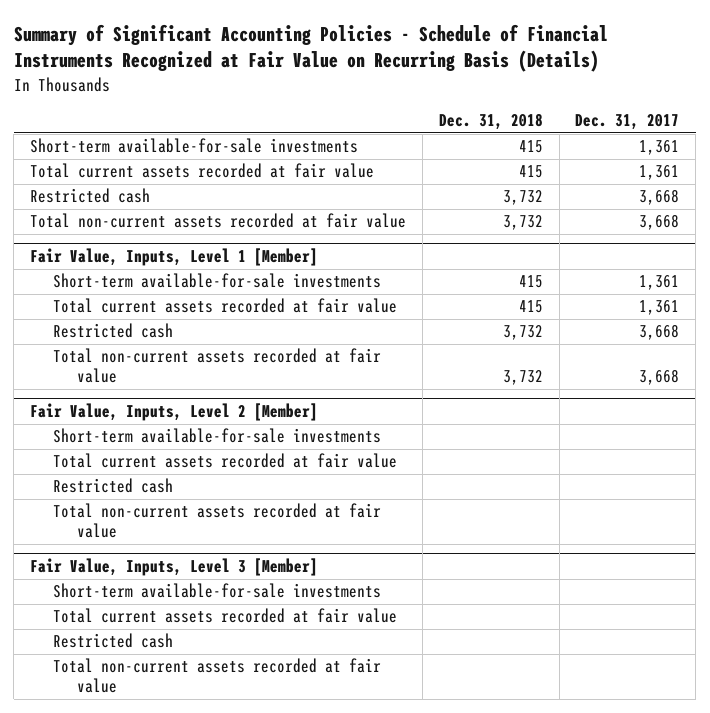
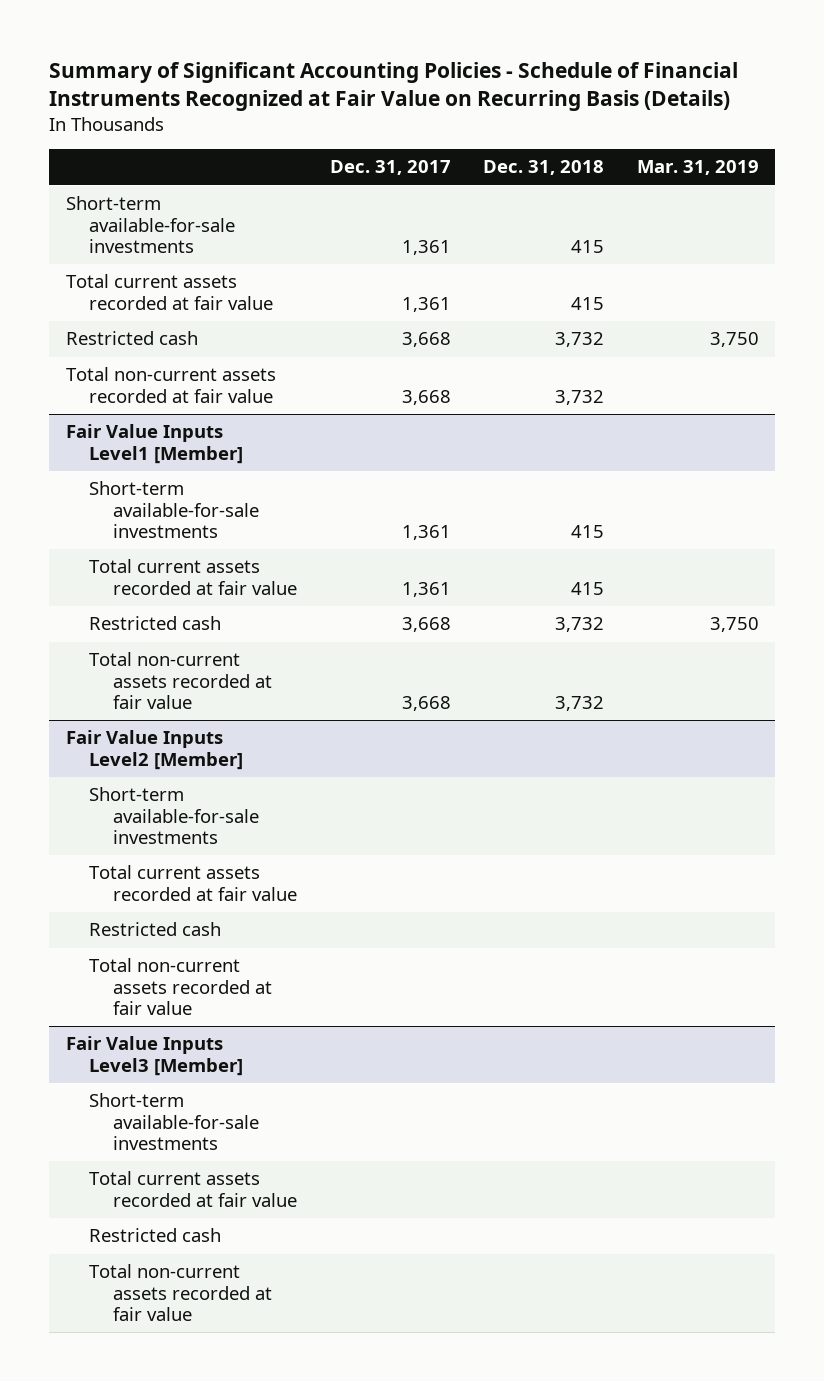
none -> [636,160,759,176] Mar. 31, 2019
[30,248,319,267] Fair Value, Inputs, Level 1 [Member] -> [65,424,244,464] Fair Value Inputs Level1 [Member]
[30,403,319,422] Fair Value, Inputs, Level 2 [Member] -> [65,730,244,770] Fair Value Inputs Level2 [Member]
[30,558,319,577] Fair Value, Inputs, Level 3 [Member] -> [65,1036,244,1076] Fair Value Inputs Level3 [Member]

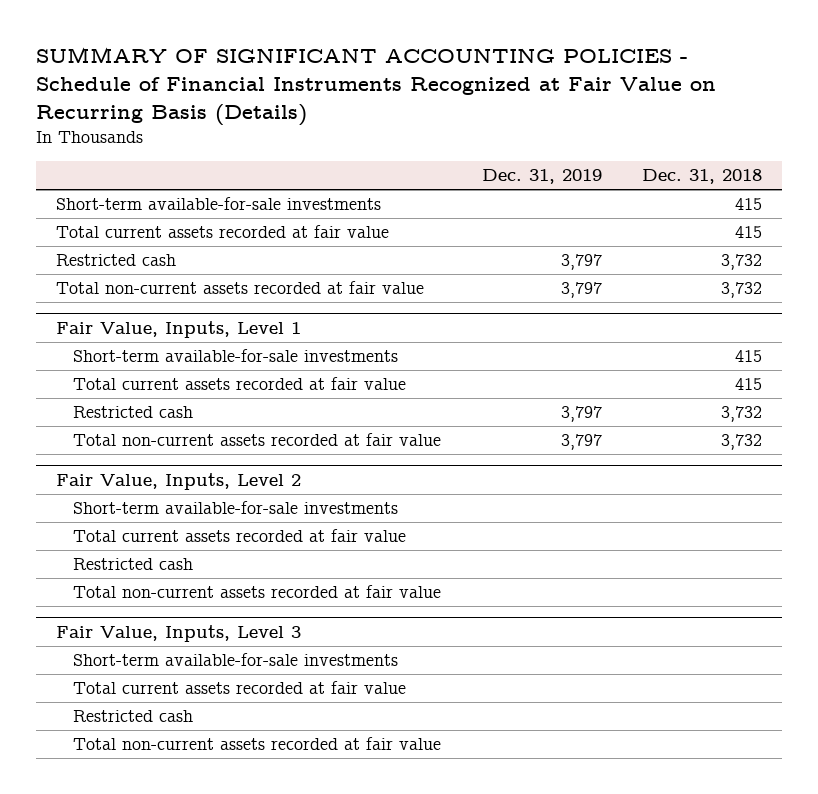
[49,61,739,112] Summary of Significant Accounting Policies - Schedule of Financial Instruments Recognized at Fair Value on Recurring Basis (Details) -> [35,47,716,127] SUMMARY OF SIGNIFICANT ACCOUNTING POLICIES - Schedule of Financial Instruments Recognized at Fair Value on Recurring Basis (Details)
[329,160,451,176] Dec. 31, 2017 -> none
[636,160,759,176] Mar. 31, 2019 -> none
none -> [481,169,602,185] Dec. 31, 2019
[65,424,244,464] Fair Value Inputs Level1 [Member] -> [55,320,301,338] Fair Value, Inputs, Level 1
[65,730,244,770] Fair Value Inputs Level2 [Member] -> [55,472,301,490] Fair Value, Inputs, Level 2
[65,1036,244,1076] Fair Value Inputs Level3 [Member] -> [55,624,301,642] Fair Value, Inputs, Level 3

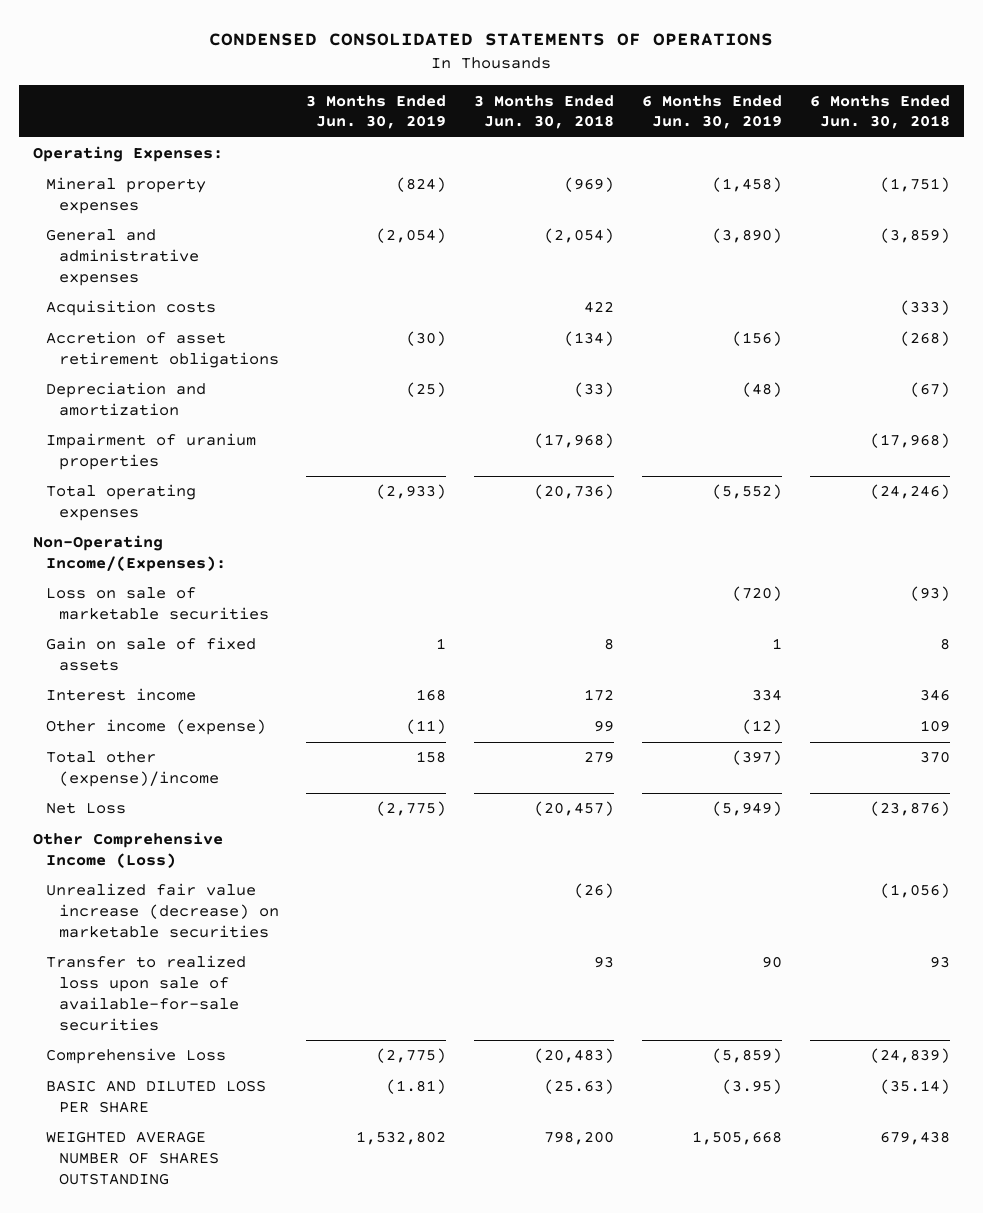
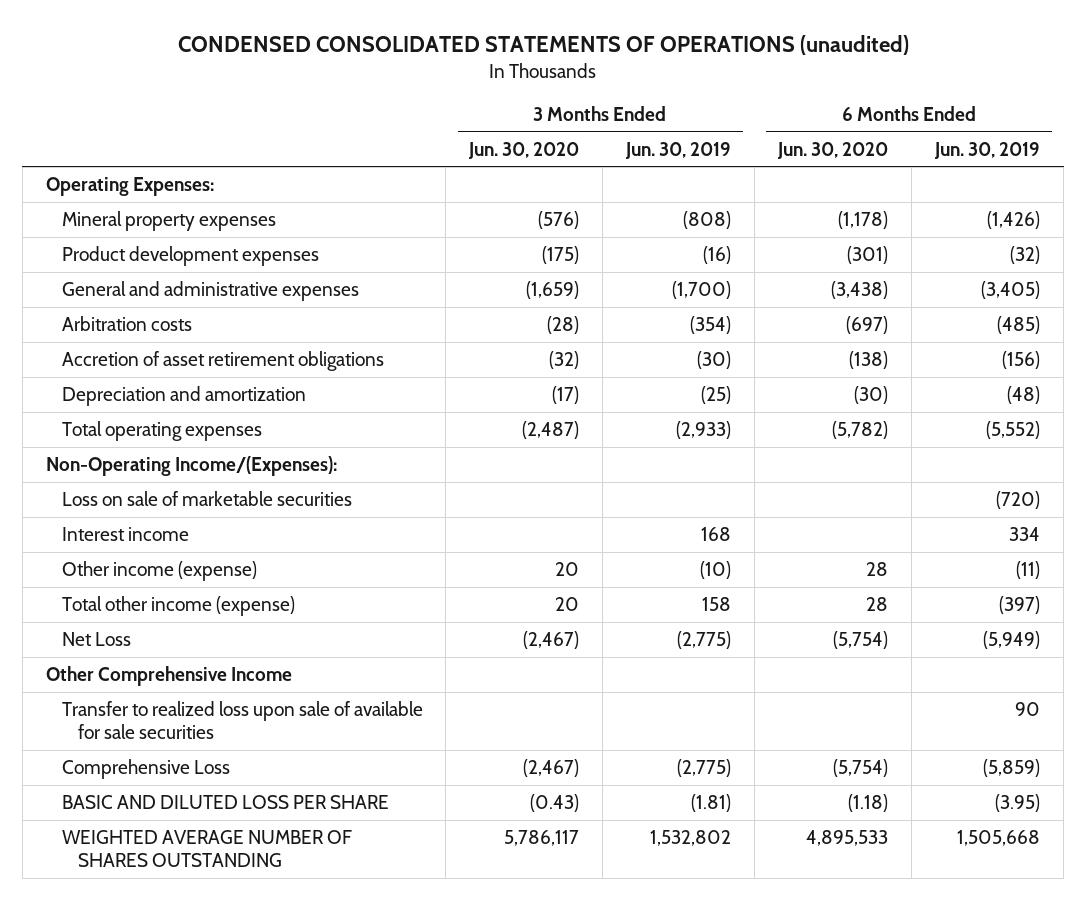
[209,33,774,47] CONDENSED CONSOLIDATED STATEMENTS OF OPERATIONS -> [177,34,909,55] CONDENSED CONSOLIDATED STATEMENTS OF OPERATIONS (unaudited)
[474,94,615,130] 3 Months Ended Jun. 30, 2018 -> none
[810,94,951,130] 6 Months Ended Jun. 30, 2018 -> none
none -> [468,141,580,159] Jun. 30, 2020
none -> [777,141,889,159] Jun. 30, 2020
[45,300,216,317] Acquisition costs -> none
[396,177,447,193] (824) -> [683,211,732,230] (808)
[712,177,783,193] (1,458) -> [987,211,1041,230] (1,426)
none -> [61,246,319,267] Product development expenses
[376,228,447,244] (2,054) -> [672,281,732,300] (1,700)
[712,228,783,244] (3,890) -> [981,281,1041,300] (3,405)
none -> [61,316,192,332] Arbitration costs
[45,433,256,471] Impairment of uranium properties -> none
[45,637,256,672] Gain on sale of fixed assets -> none
[406,719,447,735] (11) -> [700,561,732,580] (10)
[742,719,783,735] (12) -> [1016,561,1041,580] (11)
[45,751,219,788] Total other (expense)/income -> [61,596,295,617] Total other income (expense)
[45,883,279,938] Unrealized fair value increase (decrease) on marketable securities -> none
[32,832,223,869] Other Comprehensive Income (Loss) -> [45,666,292,687] Other Comprehensive Income
[45,955,246,1031] Transfer to realized loss upon sale of available-for-sale securities -> [61,701,423,740] Transfer to realized loss upon sale of available for sale securities

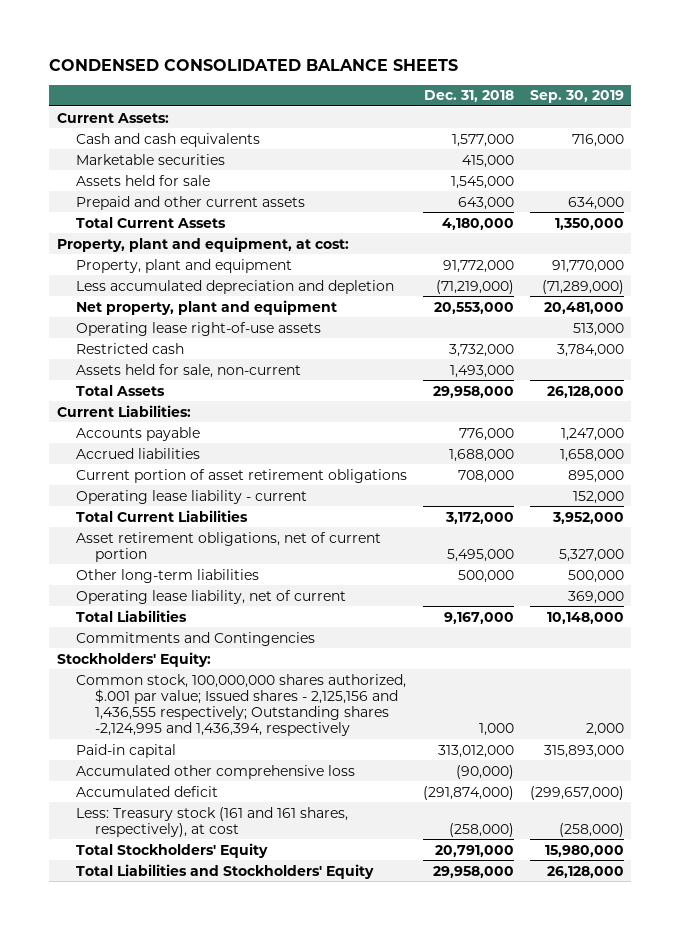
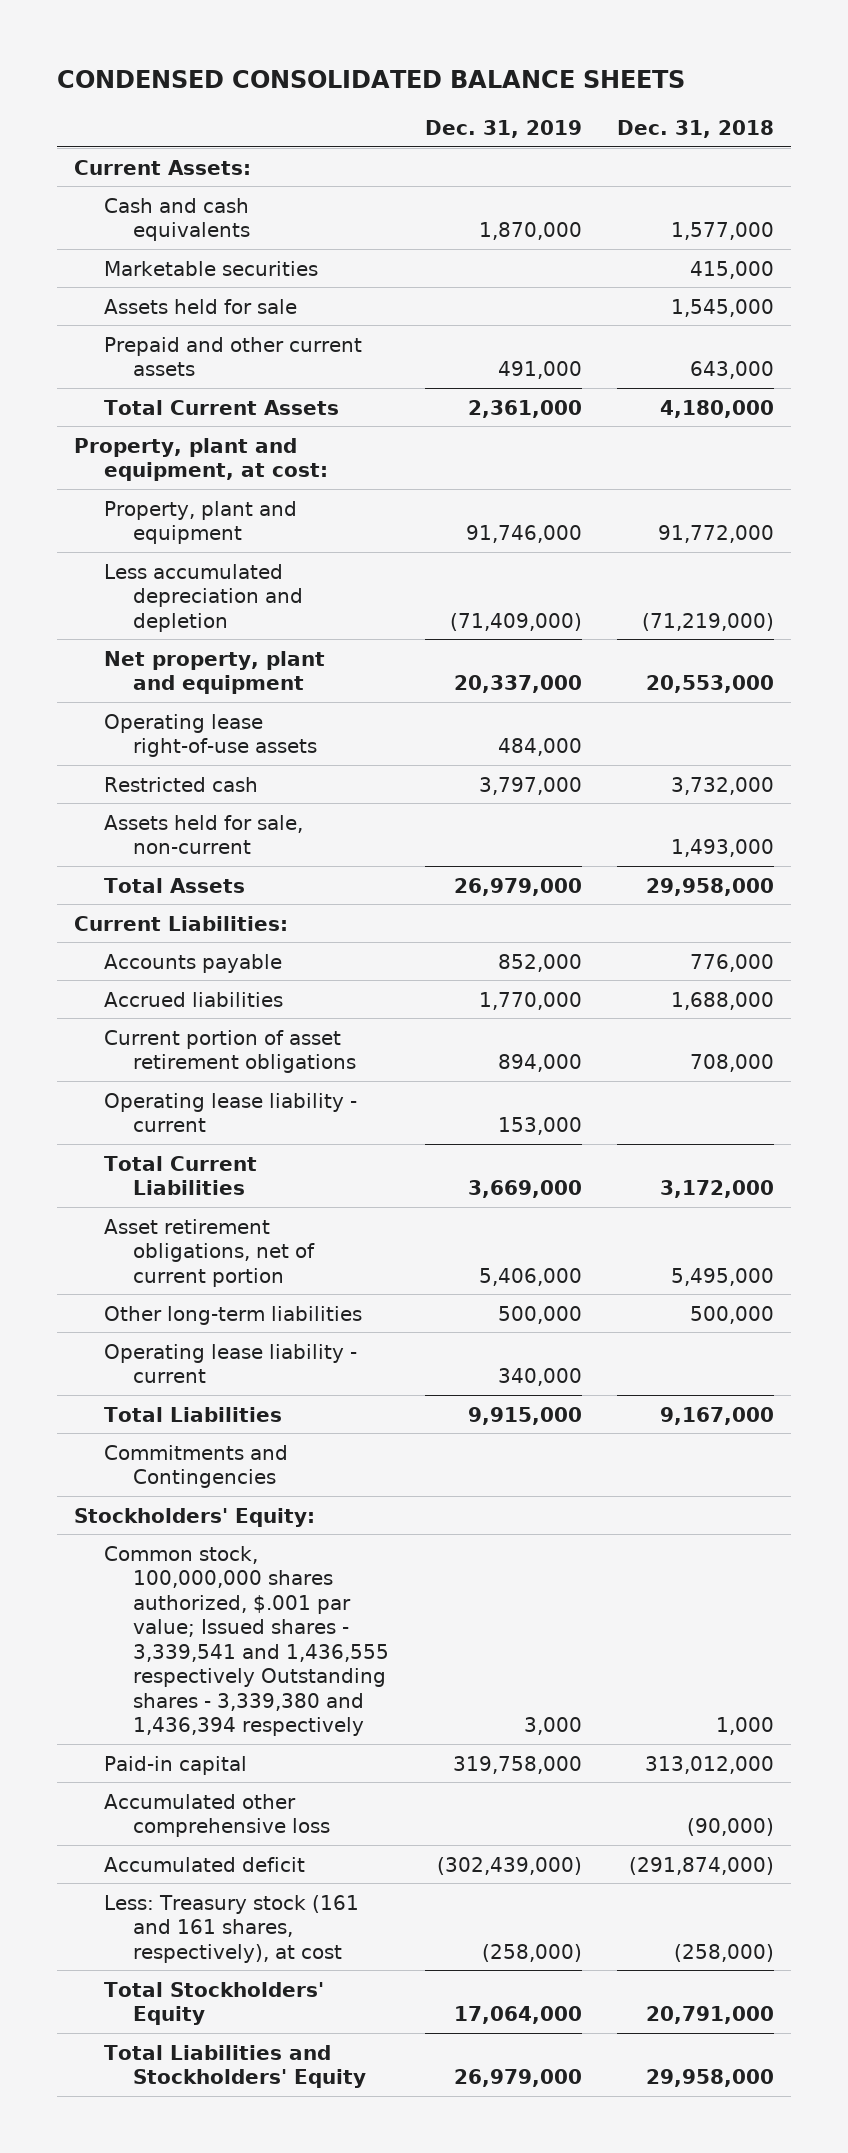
[529,90,624,104] Sep. 30, 2019 -> none
none -> [424,120,582,139] Dec. 31, 2019
[76,589,347,604] Operating lease liability, net of current -> [103,1343,357,1384] Operating lease liability - current
[76,673,407,737] Common stock, 100,000,000 shares authorized, $.001 par value; Issued shares - 2,125,156 and 1,436,555 respectively; Outstanding shares -2,124,995 and 1,436,394, respectively -> [103,1545,390,1737] Common stock, 100,000,000 shares authorized, $.001 par value; Issued shares - 3,339,541 and 1,436,555 respectively Outstanding shares - 3,339,380 and 1,436,394 respectively

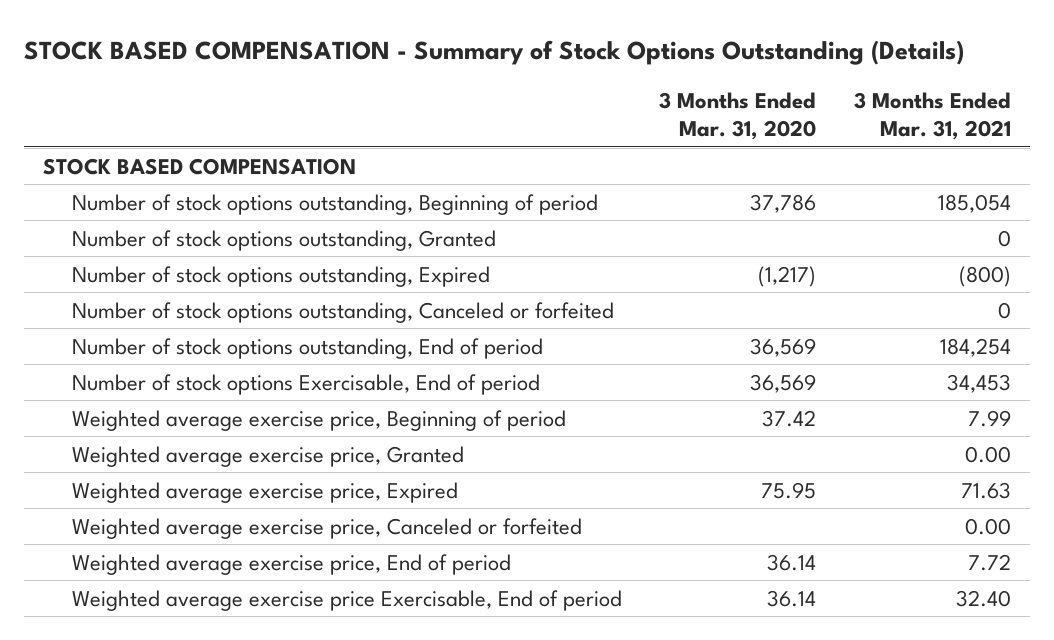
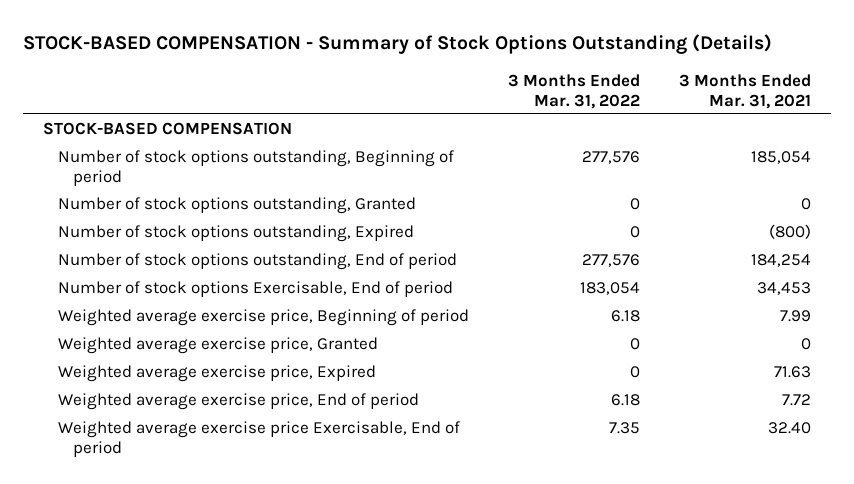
[24,40,965,66] STOCK BASED COMPENSATION - Summary of Stock Options Outstanding (Details) -> [22,34,772,55] STOCK-BASED COMPENSATION - Summary of Stock Options Outstanding (Details)
[659,91,817,140] 3 Months Ended Mar. 31, 2020 -> none
none -> [508,73,641,109] 3 Months Ended Mar. 31, 2022
[42,157,356,175] STOCK BASED COMPENSATION -> [42,122,292,136] STOCK-BASED COMPENSATION
[71,301,614,323] Number of stock options outstanding, Canceled or forfeited -> none
[965,445,1012,463] 0.00 -> [801,338,812,351] 0
[71,517,582,539] Weighted average exercise price, Canceled or forfeited -> none

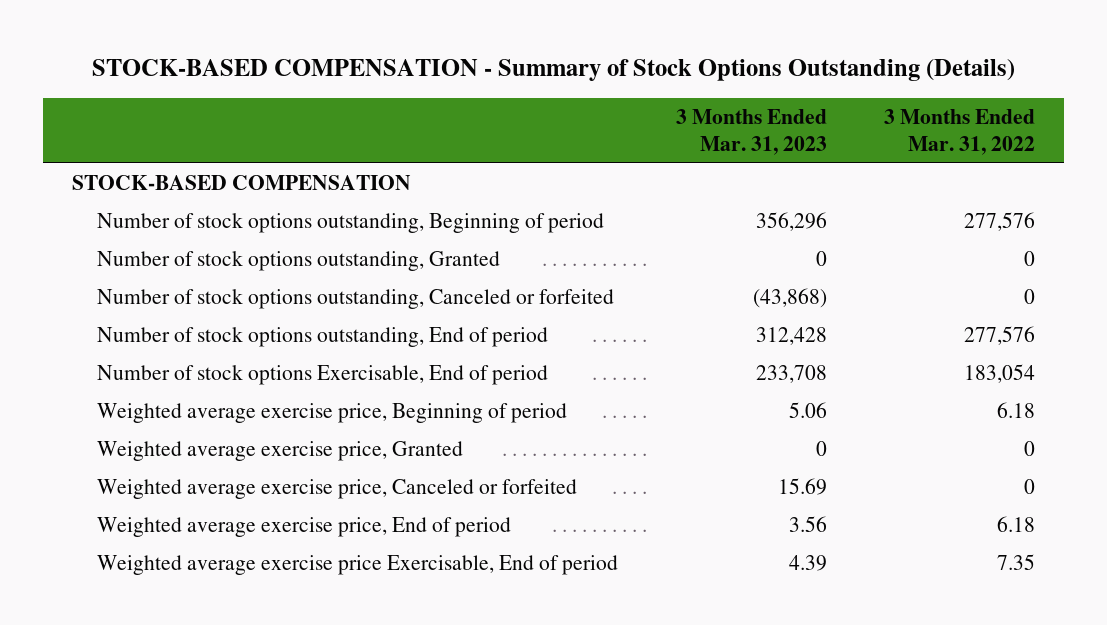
[679,73,812,109] 3 Months Ended Mar. 31, 2021 -> none
none -> [675,108,827,155] 3 Months Ended Mar. 31, 2023
[57,225,414,243] Number of stock options outstanding, Expired -> [97,289,615,310] Number of stock options outstanding, Canceled or forfeited
[57,365,376,383] Weighted average exercise price, Expired -> [97,479,578,500] Weighted average exercise price, Canceled or forfeited

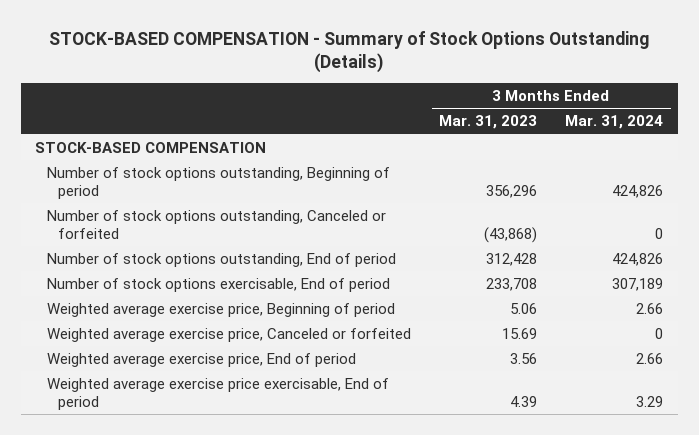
[884,108,1036,155] 3 Months Ended Mar. 31, 2022 -> none
none -> [565,115,664,130] Mar. 31, 2024
[97,251,501,272] Number of stock options outstanding, Granted -> none
[97,365,549,386] Number of stock options Exercisable, End of period -> [46,278,390,293] Number of stock options exercisable, End of period
[97,441,464,462] Weighted average exercise price, Granted -> none
[97,555,619,576] Weighted average exercise price Exercisable, End of period -> [46,378,389,410] Weighted average exercise price exercisable, End of period

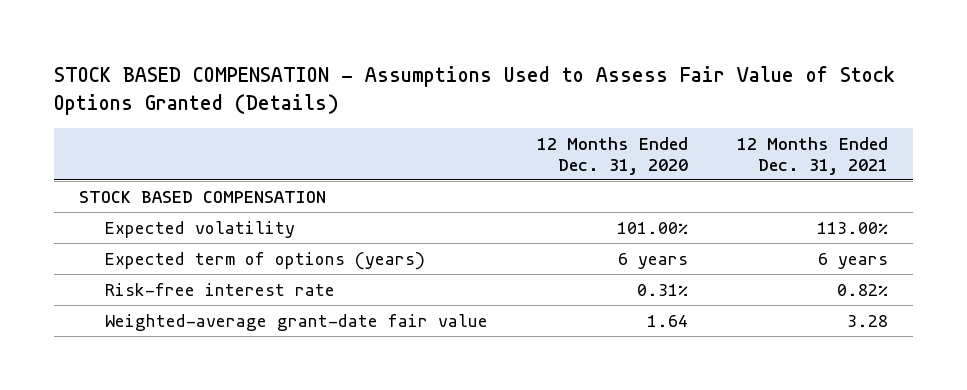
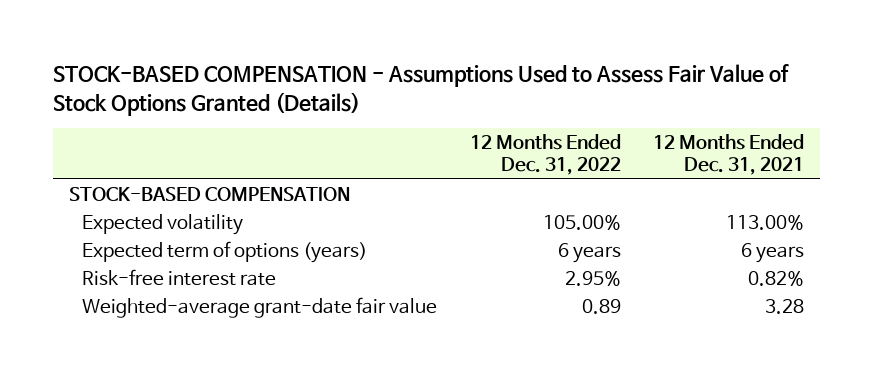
[54,66,896,116] STOCK BASED COMPENSATION - Assumptions Used to Assess Fair Value of Stock Options Granted (Details) -> [52,64,789,116] STOCK-BASED COMPENSATION - Assumptions Used to Assess Fair Value of Stock Options Granted (Details)
[537,136,689,175] 12 Months Ended Dec. 31, 2020 -> none
none -> [469,133,621,176] 12 Months Ended Dec. 31, 2022
[78,190,326,203] STOCK BASED COMPENSATION -> [68,186,350,201] STOCK-BASED COMPENSATION

